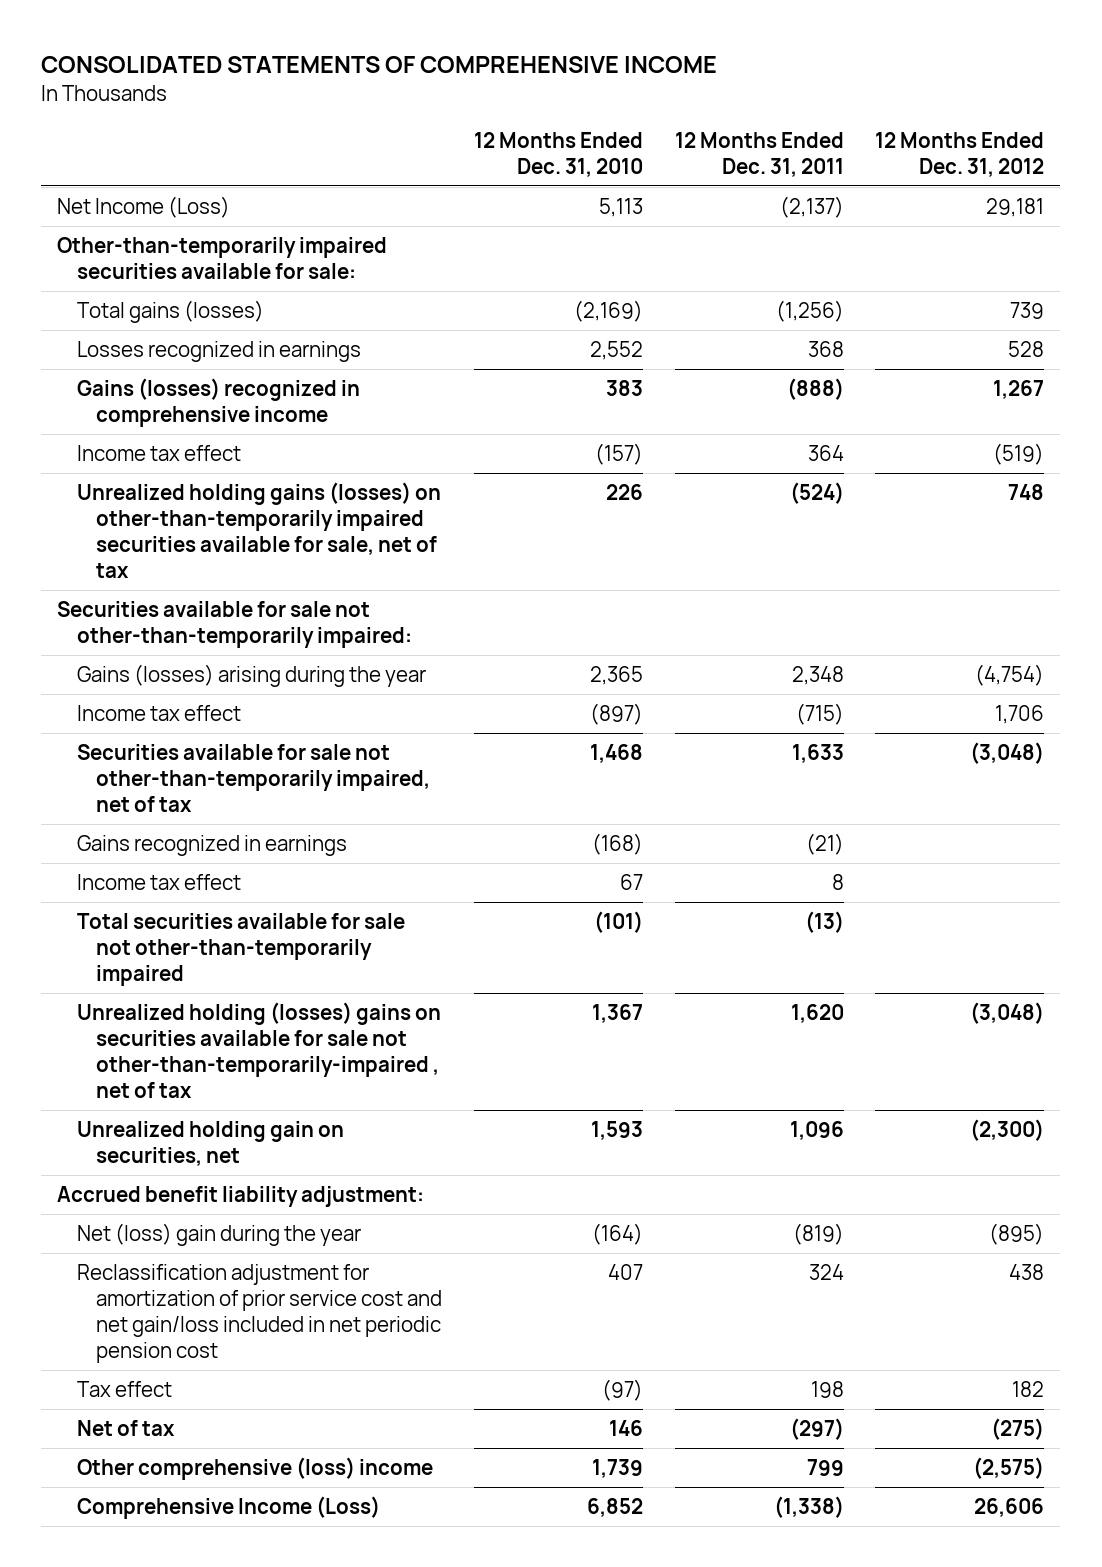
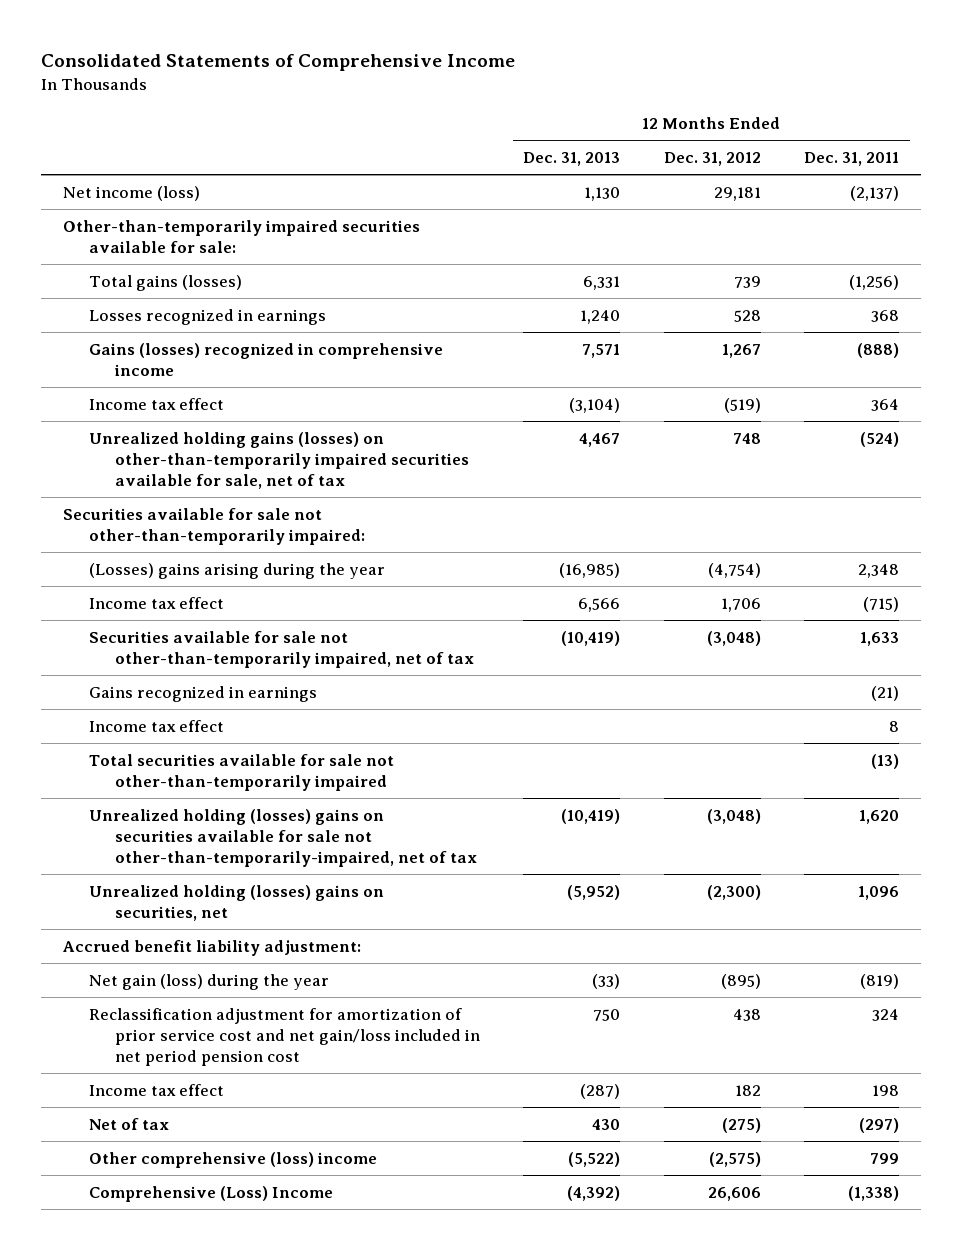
[41,56,718,74] CONSOLIDATED STATEMENTS OF COMPREHENSIVE INCOME -> [41,53,516,71] Consolidated Statements of Comprehensive Income
[473,131,643,177] 12 Months Ended Dec. 31, 2010 -> none
none -> [523,151,621,166] Dec. 31, 2013
[57,195,231,218] Net Income (Loss) -> [62,185,200,201] Net income (loss)
[76,663,426,687] Gains (losses) arising during the year -> [88,562,385,579] (Losses) gains arising during the year
[76,1001,441,1098] Unrealized holding (losses) gains on securities available for sale not other-than-temporarily-impaired , net of tax -> [88,808,478,867] Unrealized holding (losses) gains on securities available for sale not other-than-temporarily-impaired, net of tax
[76,1120,344,1166] Unrealized holding gain on securities, net -> [88,884,384,921] Unrealized holding (losses) gains on securities, net
[76,1222,361,1246] Net (loss) gain during the year -> [88,973,329,990] Net gain (loss) during the year
[76,1263,442,1363] Reclassification adjustment for amortization of prior service cost and net gain/loss included in net periodic pension cost -> [88,1007,481,1066] Reclassification adjustment for amortization of prior service cost and net gain/loss included in net period pension cost
[76,1380,172,1397] Tax effect -> [88,1083,224,1096] Income tax effect
[76,1495,380,1519] Comprehensive Income (Loss) -> [88,1185,333,1202] Comprehensive (Loss) Income

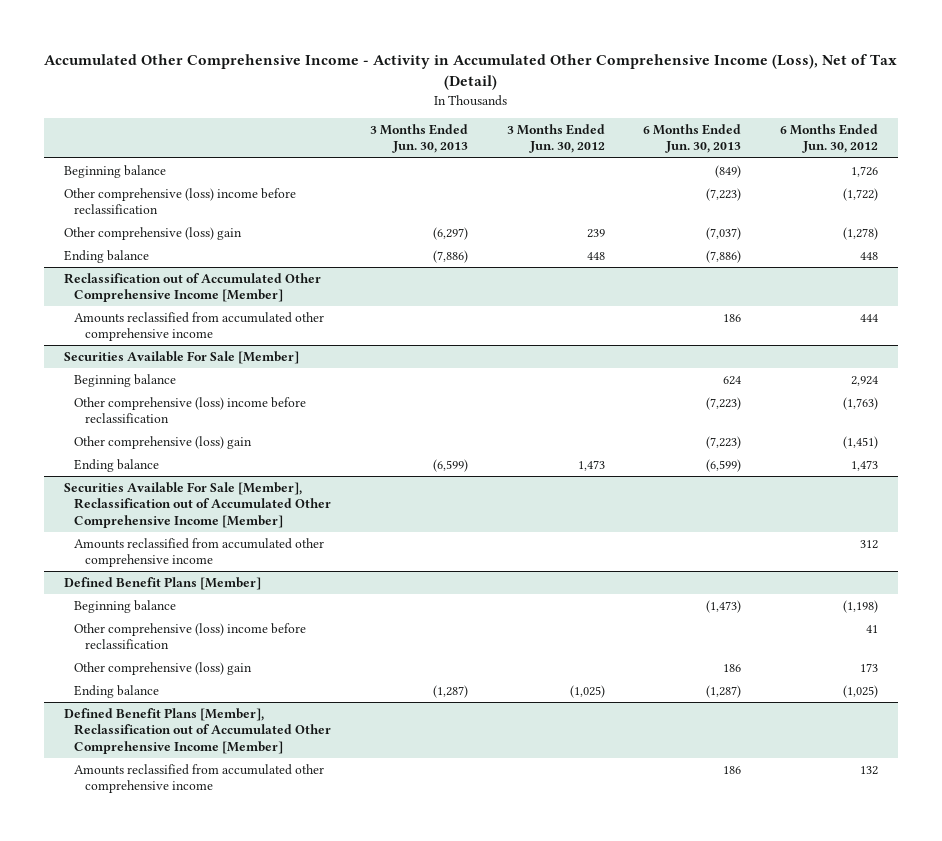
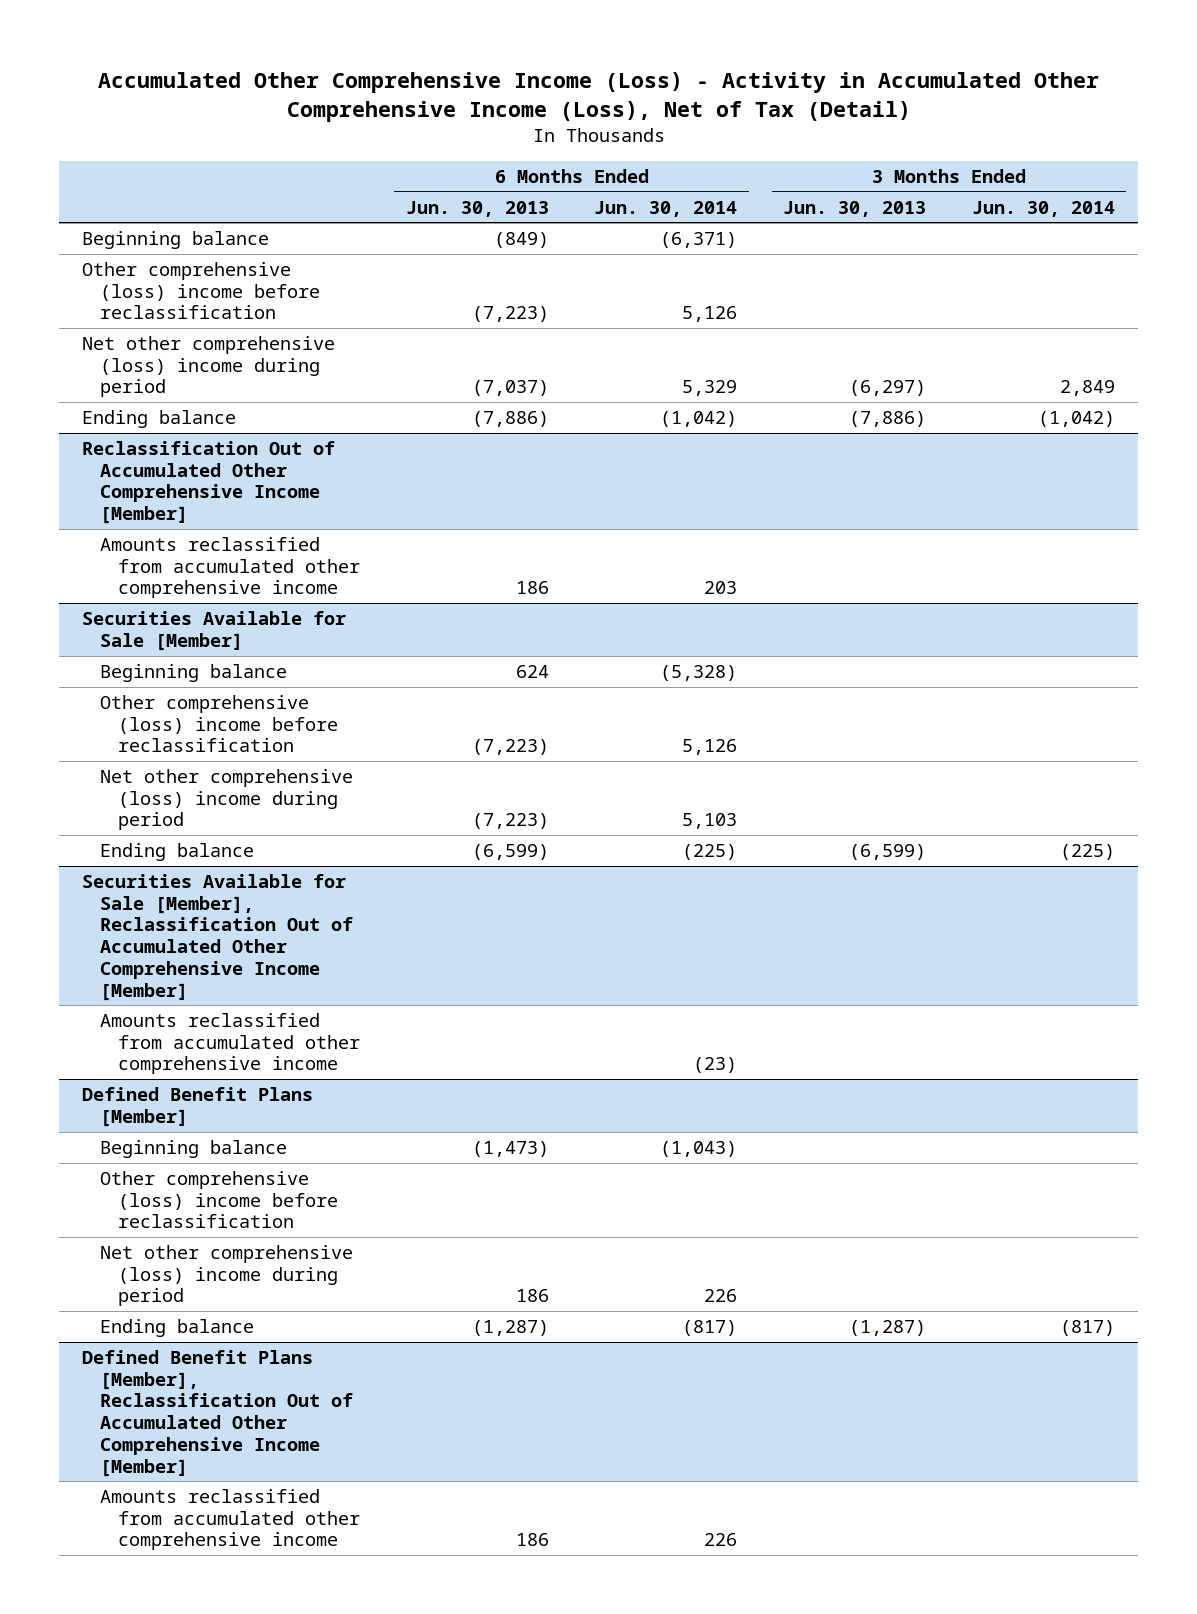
[43,54,897,91] Accumulated Other Comprehensive Income - Activity in Accumulated Other Comprehensive Income (Loss), Net of Tax (Detail) -> [97,72,1099,122] Accumulated Other Comprehensive Income (Loss) - Activity in Accumulated Other Comprehensive Income (Loss), Net of Tax (Detail)
[506,124,605,154] 3 Months Ended Jun. 30, 2012 -> none
[780,124,879,154] 6 Months Ended Jun. 30, 2012 -> none
none -> [594,200,738,217] Jun. 30, 2014
none -> [972,200,1116,217] Jun. 30, 2014
[63,227,242,241] Other comprehensive (loss) gain -> [82,336,336,398] Net other comprehensive (loss) income during period
[63,273,321,303] Reclassification out of Accumulated Other Comprehensive Income [Member] -> [82,441,336,525] Reclassification Out of Accumulated Other Comprehensive Income [Member]
[63,351,299,365] Securities Available For Sale [Member] -> [82,611,347,651] Securities Available for Sale [Member]
[74,436,253,450] Other comprehensive (loss) gain -> [100,769,354,831] Net other comprehensive (loss) income during period
[63,482,332,528] Securities Available For Sale [Member], Reclassification out of Accumulated Other Comprehensive Income [Member] -> [82,874,354,1001] Securities Available for Sale [Member], Reclassification Out of Accumulated Other Comprehensive Income [Member]
[74,662,253,676] Other comprehensive (loss) gain -> [100,1245,354,1307] Net other comprehensive (loss) income during period
[63,708,332,754] Defined Benefit Plans [Member], Reclassification out of Accumulated Other Comprehensive Income [Member] -> [82,1350,354,1477] Defined Benefit Plans [Member], Reclassification Out of Accumulated Other Comprehensive Income [Member]

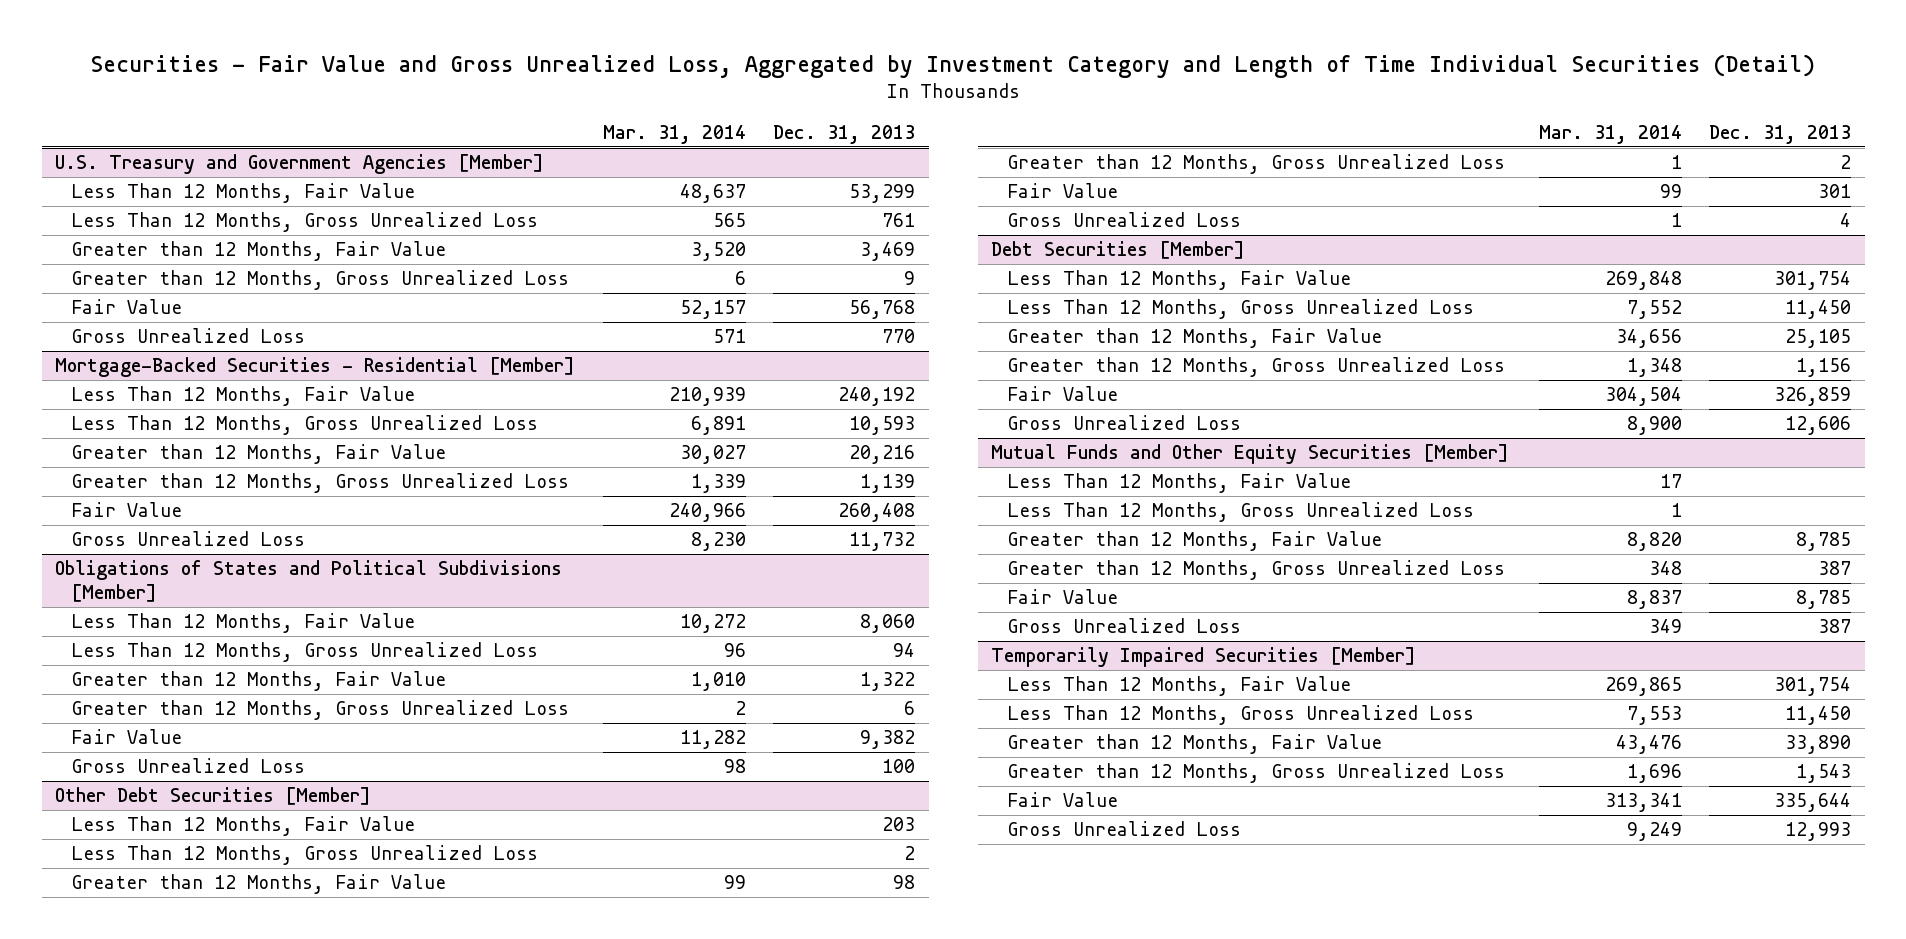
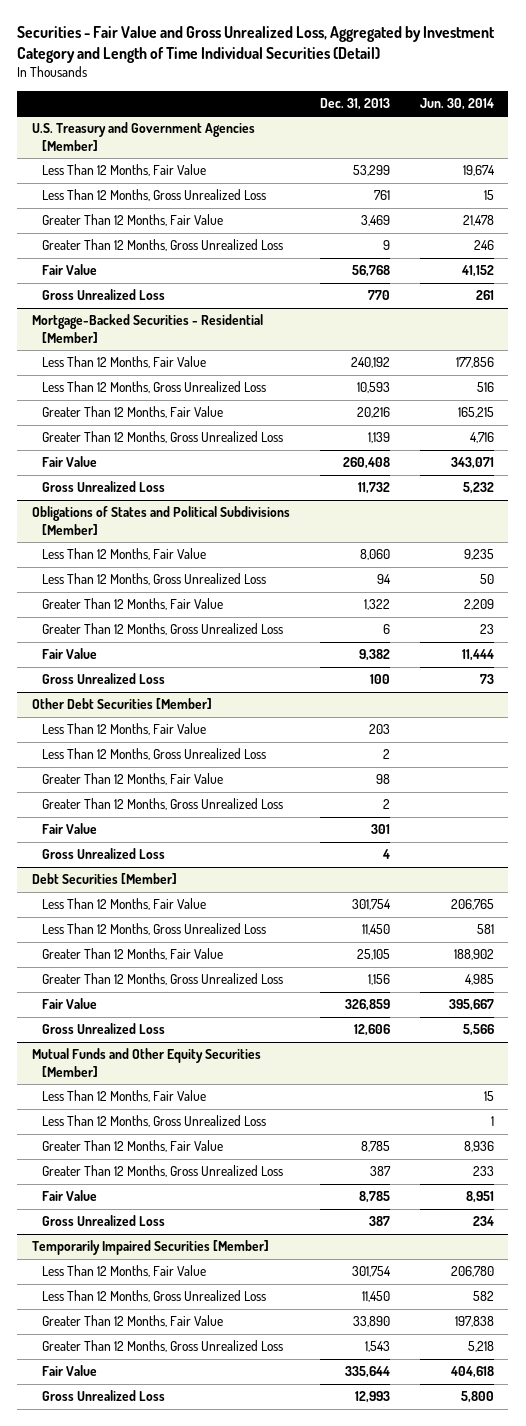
[602,124,746,144] Mar. 31, 2014 -> none
none -> [419,98,494,111] Jun. 30, 2014
[71,241,447,262] Greater than 12 Months, Fair Value -> [42,214,224,227] Greater Than 12 Months, Fair Value
[71,270,570,291] Greater than 12 Months, Gross Unrealized Loss -> [42,239,284,252] Greater Than 12 Months, Gross Unrealized Loss
[71,444,447,465] Greater than 12 Months, Fair Value -> [42,406,224,419] Greater Than 12 Months, Fair Value
[71,473,570,494] Greater than 12 Months, Gross Unrealized Loss -> [42,431,284,444] Greater Than 12 Months, Gross Unrealized Loss
[71,671,447,692] Greater than 12 Months, Fair Value -> [42,598,224,611] Greater Than 12 Months, Fair Value
[71,700,570,721] Greater than 12 Months, Gross Unrealized Loss -> [42,623,284,636] Greater Than 12 Months, Gross Unrealized Loss
[71,874,447,895] Greater than 12 Months, Fair Value -> [42,773,224,786] Greater Than 12 Months, Fair Value
[1006,154,1505,175] Greater than 12 Months, Gross Unrealized Loss -> [42,798,284,811] Greater Than 12 Months, Gross Unrealized Loss
[1006,328,1382,349] Greater than 12 Months, Fair Value -> [42,948,224,961] Greater Than 12 Months, Fair Value
[1006,357,1505,378] Greater than 12 Months, Gross Unrealized Loss -> [42,973,284,986] Greater Than 12 Months, Gross Unrealized Loss
[1006,531,1382,552] Greater than 12 Months, Fair Value -> [42,1140,224,1153] Greater Than 12 Months, Fair Value
[1006,560,1505,581] Greater than 12 Months, Gross Unrealized Loss -> [42,1165,284,1178] Greater Than 12 Months, Gross Unrealized Loss
[1006,734,1382,755] Greater than 12 Months, Fair Value -> [42,1315,224,1328] Greater Than 12 Months, Fair Value
[1006,763,1505,784] Greater than 12 Months, Gross Unrealized Loss -> [42,1340,284,1353] Greater Than 12 Months, Gross Unrealized Loss

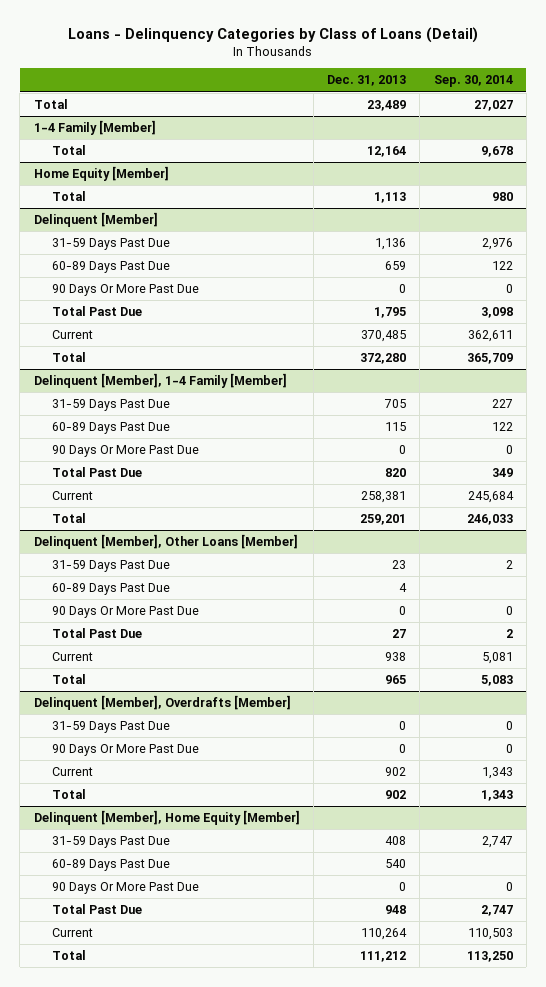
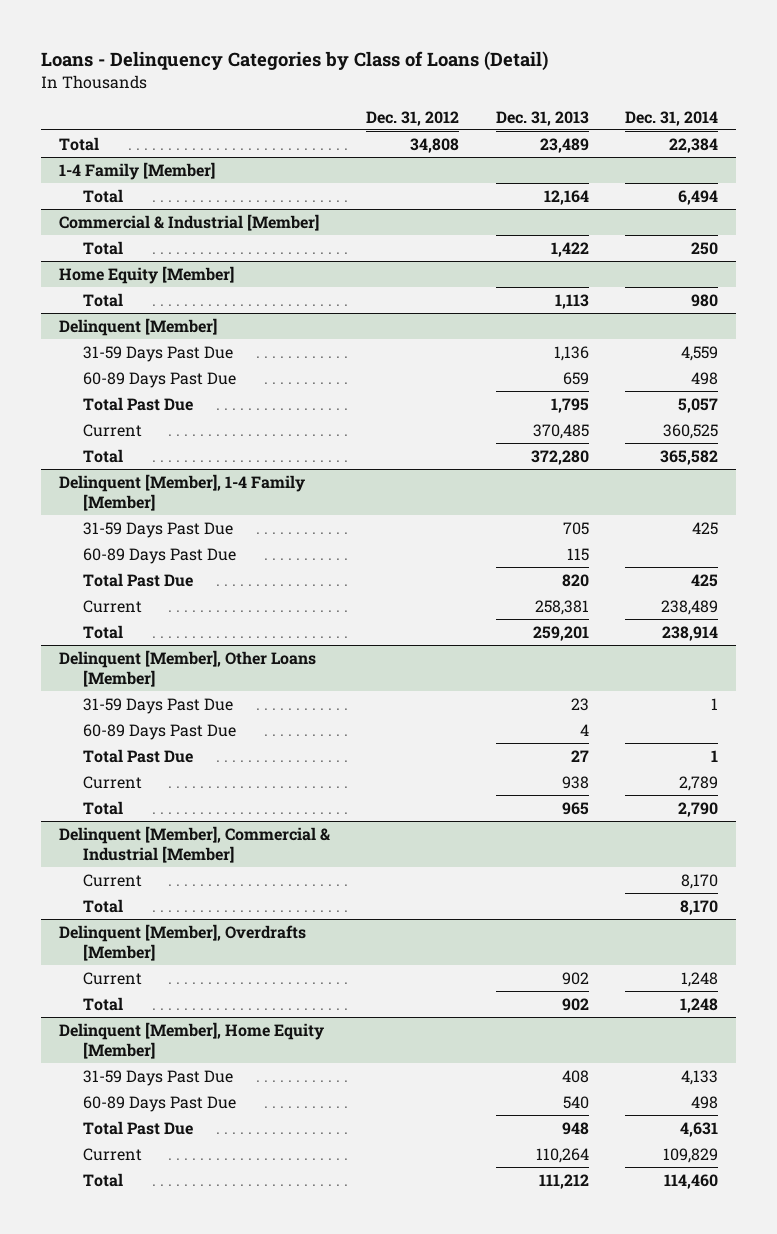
[433,75,513,88] Sep. 30, 2014 -> none
none -> [366,110,460,126] Dec. 31, 2012
none -> [624,110,718,126] Dec. 31, 2014
none -> [58,213,319,231] Commercial & Industrial [Member]
none -> [83,240,124,255] Total
[52,284,200,297] 90 Days Or More Past Due -> none
[52,445,200,458] 90 Days Or More Past Due -> none
[52,606,200,619] 90 Days Or More Past Due -> none
none -> [58,825,331,863] Delinquent [Member], Commercial & Industrial [Member]
none -> [83,873,143,887] Current
none -> [83,898,124,913] Total
[52,721,171,734] 31-59 Days Past Due -> none
[52,744,200,757] 90 Days Or More Past Due -> none
[52,882,200,895] 90 Days Or More Past Due -> none

